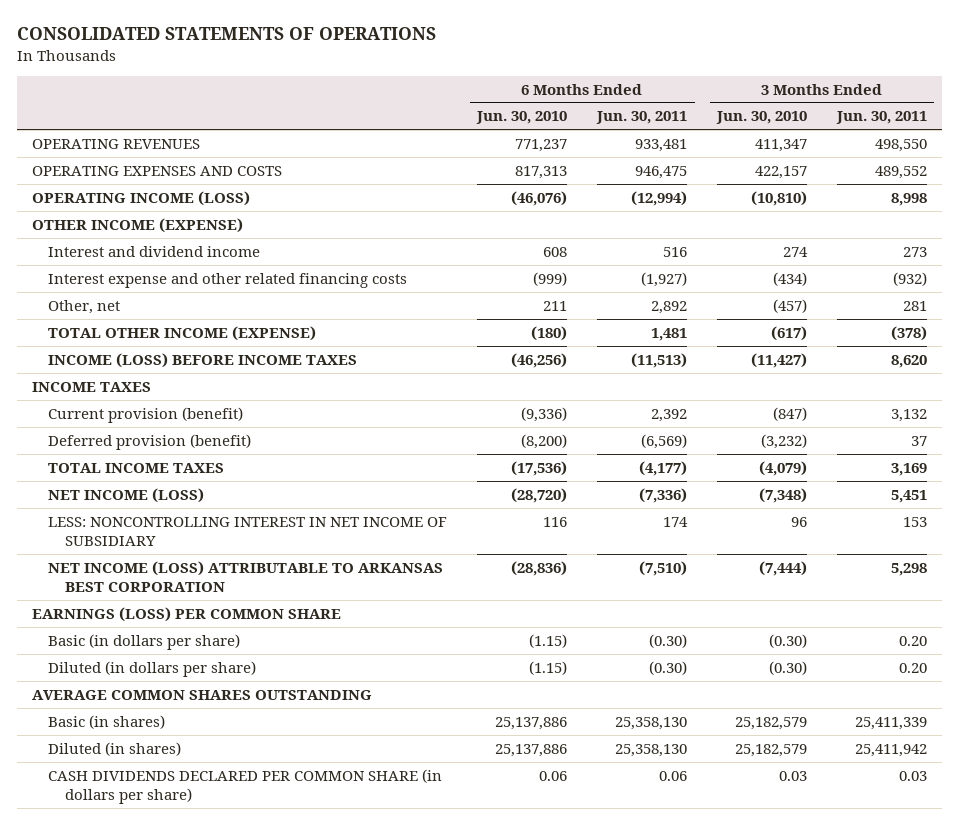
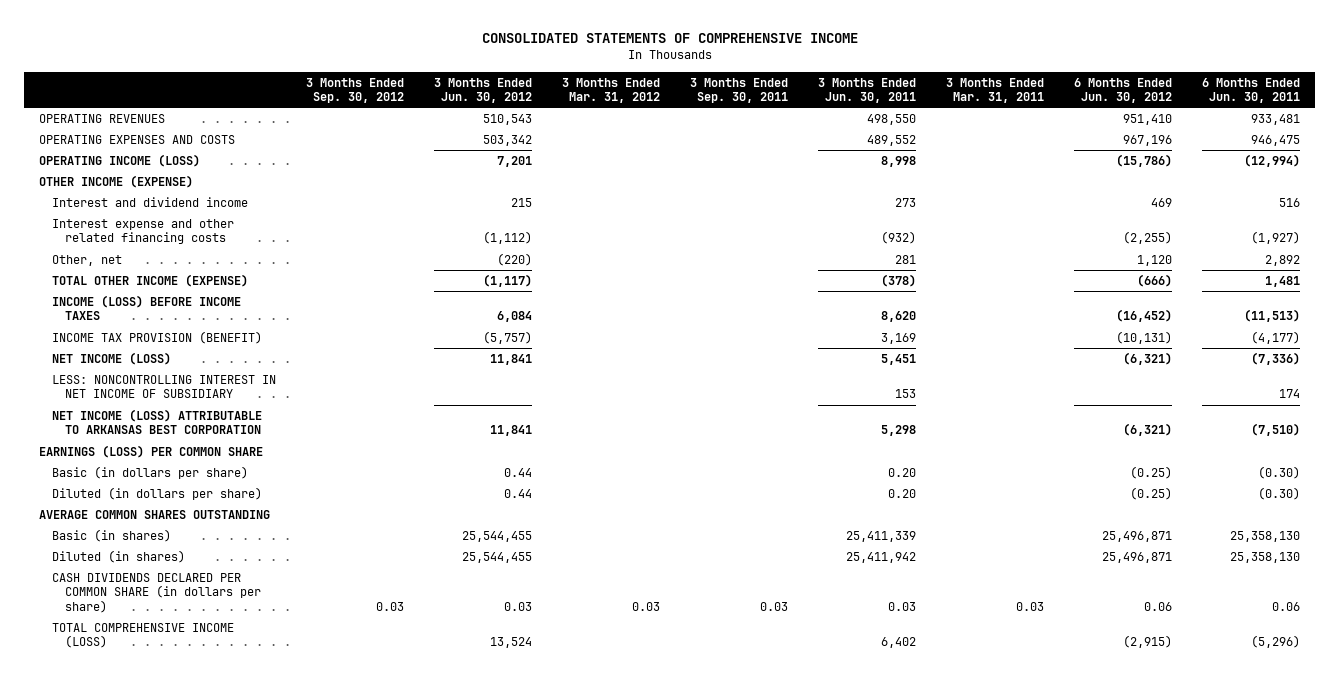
[16,27,436,41] CONSOLIDATED STATEMENTS OF OPERATIONS -> [481,33,858,44] CONSOLIDATED STATEMENTS OF COMPREHENSIVE INCOME
[476,111,568,125] Jun. 30, 2010 -> none
[716,111,808,125] Jun. 30, 2010 -> none
none -> [306,77,405,104] 3 Months Ended Sep. 30, 2012
none -> [434,77,533,104] 3 Months Ended Jun. 30, 2012
none -> [562,77,661,104] 3 Months Ended Mar. 31, 2012
none -> [690,77,789,104] 3 Months Ended Sep. 30, 2011
none -> [946,77,1045,104] 3 Months Ended Mar. 31, 2011
none -> [1074,77,1173,104] 6 Months Ended Jun. 30, 2012
[31,381,151,392] INCOME TAXES -> none
[48,406,244,423] Current provision (benefit) -> none
[48,433,252,450] Deferred provision (benefit) -> none
[48,462,225,473] TOTAL INCOME TAXES -> [52,331,263,345] INCOME TAX PROVISION (BENEFIT)
none -> [52,623,235,649] TOTAL COMPREHENSIVE INCOME (LOSS)

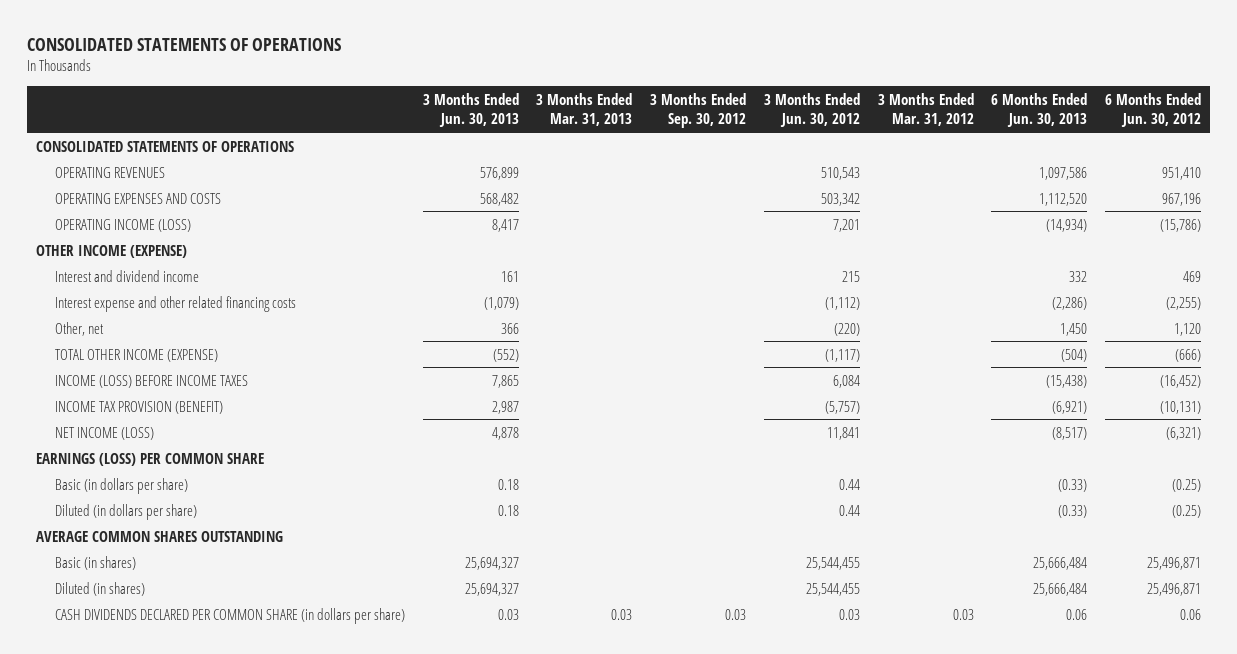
[481,33,858,44] CONSOLIDATED STATEMENTS OF COMPREHENSIVE INCOME -> [26,37,341,51] CONSOLIDATED STATEMENTS OF OPERATIONS
[690,77,789,104] 3 Months Ended Sep. 30, 2011 -> none
[818,77,917,104] 3 Months Ended Jun. 30, 2011 -> none
[946,77,1045,104] 3 Months Ended Mar. 31, 2011 -> none
[1202,77,1301,104] 6 Months Ended Jun. 30, 2011 -> none
none -> [422,93,519,128] 3 Months Ended Jun. 30, 2013
none -> [536,93,633,127] 3 Months Ended Mar. 31, 2013
none -> [991,93,1088,128] 6 Months Ended Jun. 30, 2013
none -> [35,140,294,152] CONSOLIDATED STATEMENTS OF OPERATIONS
[52,375,277,399] LESS: NONCONTROLLING INTEREST IN NET INCOME OF SUBSIDIARY -> none
[52,409,263,435] NET INCOME (LOSS) ATTRIBUTABLE TO ARKANSAS BEST CORPORATION -> none
[52,623,235,649] TOTAL COMPREHENSIVE INCOME (LOSS) -> none

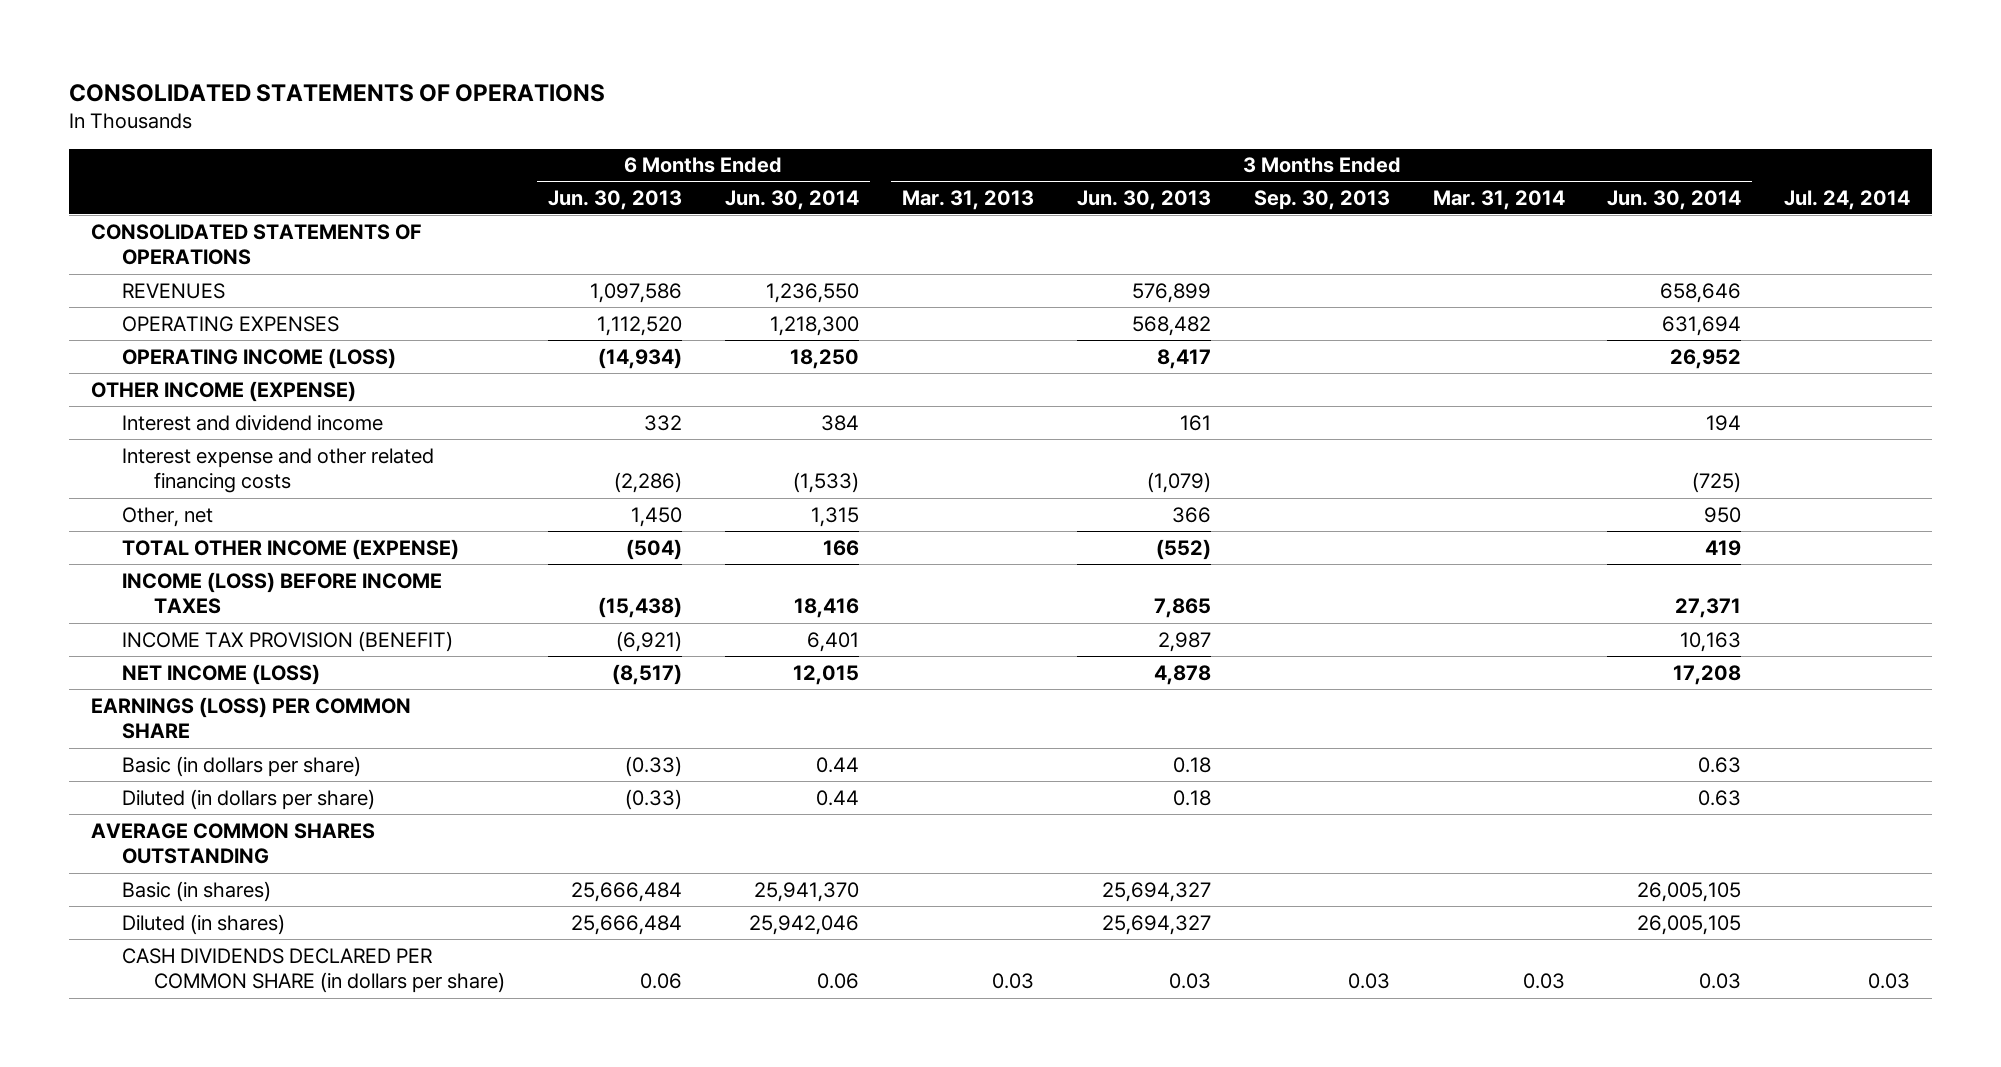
[650,93,747,129] 3 Months Ended Sep. 30, 2012 -> none
[763,93,860,128] 3 Months Ended Jun. 30, 2012 -> none
[877,93,974,127] 3 Months Ended Mar. 31, 2012 -> none
[1104,93,1201,128] 6 Months Ended Jun. 30, 2012 -> none
none -> [724,189,859,210] Jun. 30, 2014
none -> [1253,189,1390,210] Sep. 30, 2013
none -> [1432,189,1565,210] Mar. 31, 2014
none -> [1607,189,1742,210] Jun. 30, 2014
none -> [1784,189,1911,210] Jul. 24, 2014
[55,166,166,178] OPERATING REVENUES -> [122,282,226,299] REVENUES
[55,192,222,204] OPERATING EXPENSES AND COSTS -> [122,315,340,332] OPERATING EXPENSES

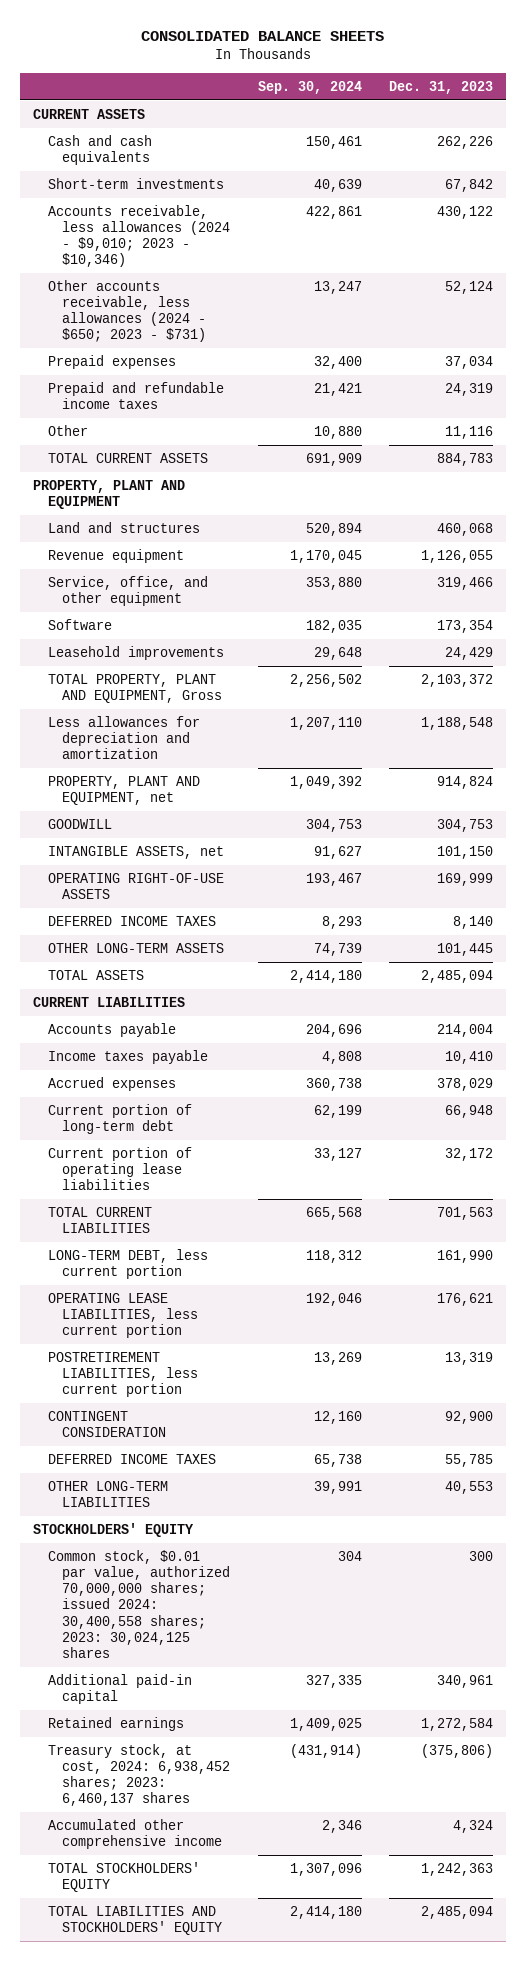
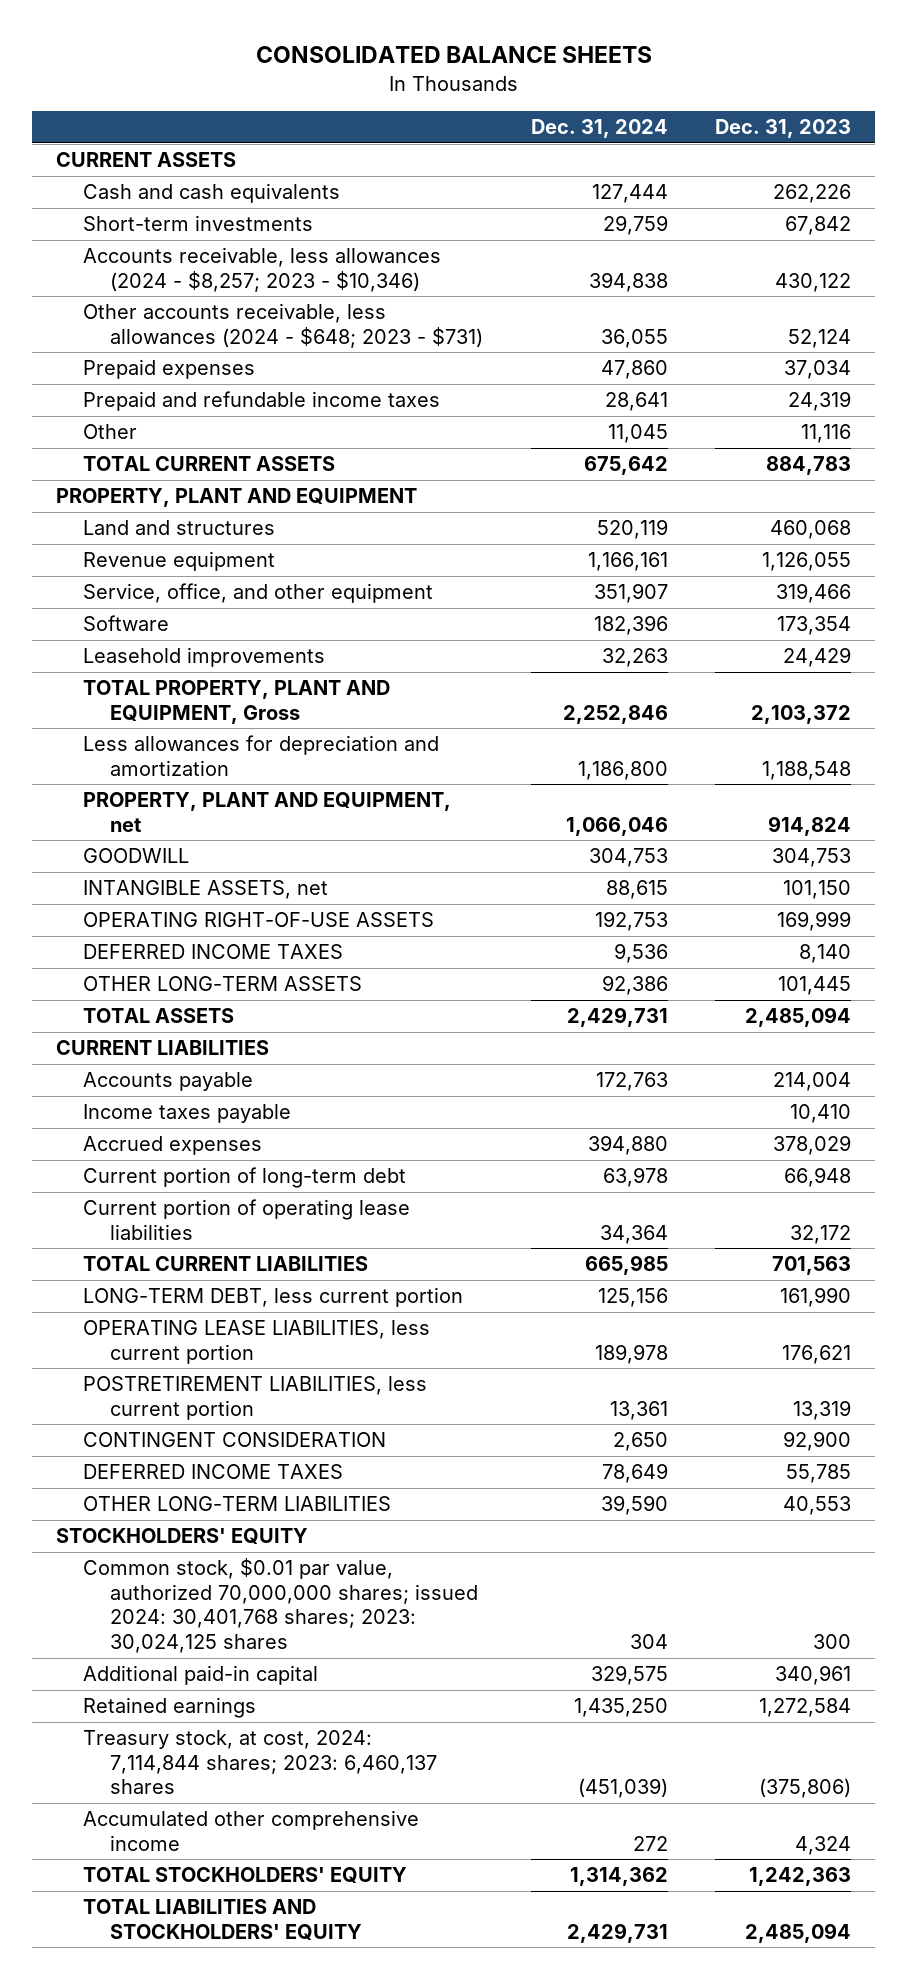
[257,80,362,94] Sep. 30, 2024 -> none
none -> [530,119,668,139] Dec. 31, 2024
[47,204,231,268] Accounts receivable, less allowances (2024 - $9,010; 2023 - $10,346) -> [83,247,442,292] Accounts receivable, less allowances (2024 - $8,257; 2023 - $10,346)
[47,279,207,343] Other accounts receivable, less allowances (2024 - $650; 2023 - $731) -> [83,303,484,348] Other accounts receivable, less allowances (2024 - $648; 2023 - $731)
[47,1549,231,1659] Common stock, $0.01 par value, authorized 70,000,000 shares; issued 2024: 30,400,558 shares; 2023: 30,024,125 shares -> [83,1558,479,1653] Common stock, $0.01 par value, authorized 70,000,000 shares; issued 2024: 30,401,768 shares; 2023: 30,024,125 shares
[47,1743,231,1807] Treasury stock, at cost, 2024: 6,938,452 shares; 2023: 6,460,137 shares -> [83,1730,438,1795] Treasury stock, at cost, 2024: 7,114,844 shares; 2023: 6,460,137 shares

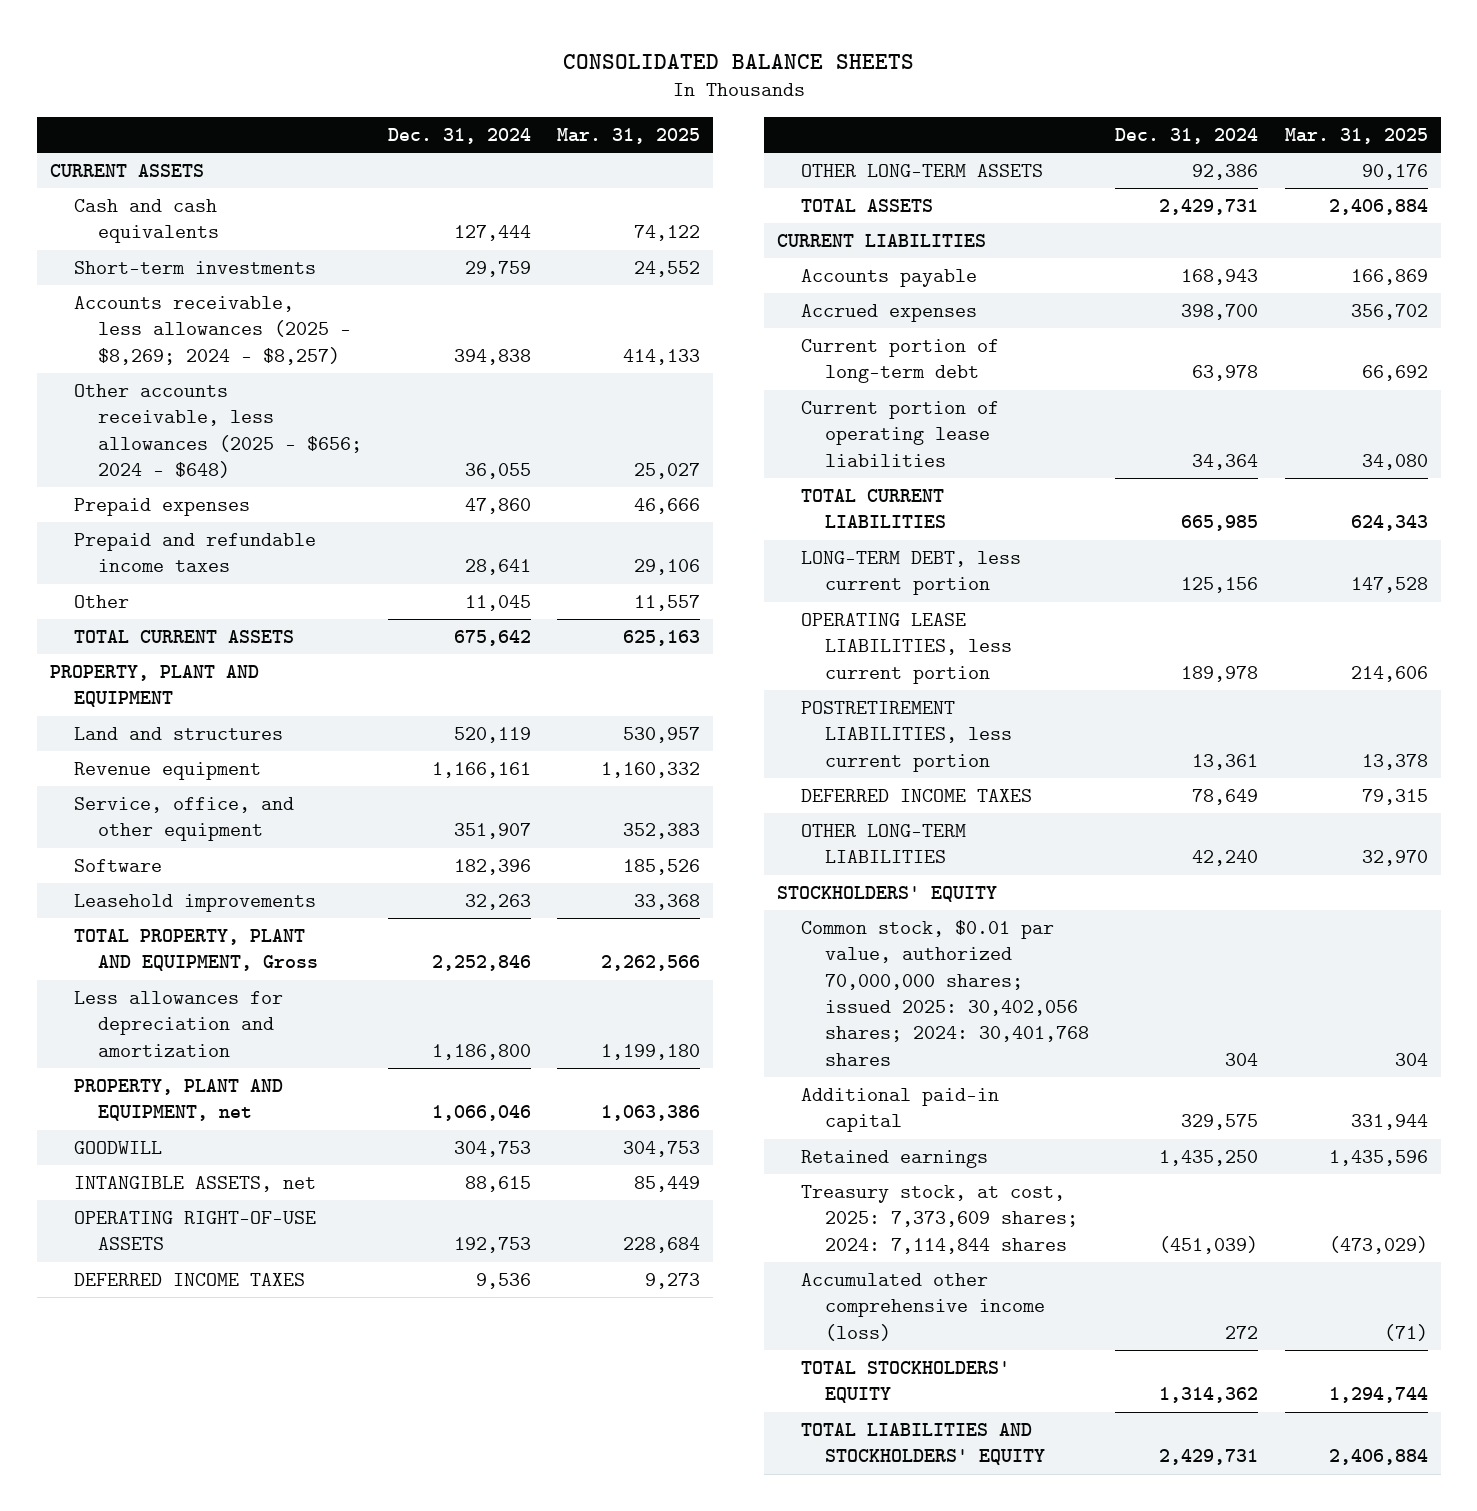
[715,119,852,139] Dec. 31, 2023 -> none
none -> [556,127,700,144] Mar. 31, 2025
[83,247,442,292] Accounts receivable, less allowances (2024 - $8,257; 2023 - $10,346) -> [73,295,351,365] Accounts receivable, less allowances (2025 - $8,269; 2024 - $8,257)
[83,303,484,348] Other accounts receivable, less allowances (2024 - $648; 2023 - $731) -> [73,383,362,479] Other accounts receivable, less allowances (2025 - $656; 2024 - $648)
[83,1104,292,1124] Income taxes payable -> none
[595,1072,668,1092] 172,763 -> [1181,268,1259,285] 168,943
[587,1135,668,1156] 394,880 -> [1181,303,1259,320] 398,700
[83,1432,387,1448] CONTINGENT CONSIDERATION -> none
[600,1495,668,1516] 39,590 -> [1192,850,1259,867] 42,240
[83,1558,479,1653] Common stock, $0.01 par value, authorized 70,000,000 shares; issued 2024: 30,401,768 shares; 2023: 30,024,125 shares -> [801,919,1090,1066] Common stock, $0.01 par value, authorized 70,000,000 shares; issued 2025: 30,402,056 shares; 2024: 30,401,768 shares
[83,1730,438,1795] Treasury stock, at cost, 2024: 7,114,844 shares; 2023: 6,460,137 shares -> [801,1184,1079,1254] Treasury stock, at cost, 2025: 7,373,609 shares; 2024: 7,114,844 shares
[83,1810,420,1851] Accumulated other comprehensive income -> [801,1272,1046,1341] Accumulated other comprehensive income (loss)

